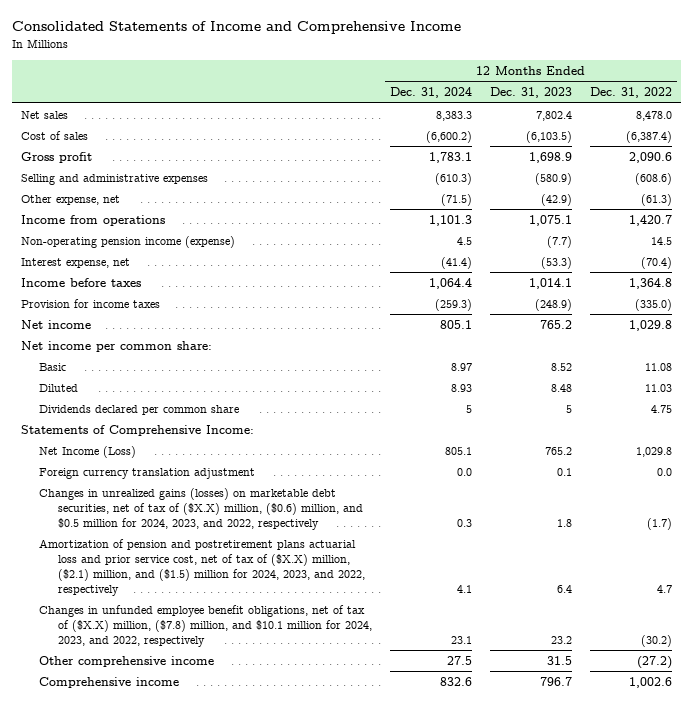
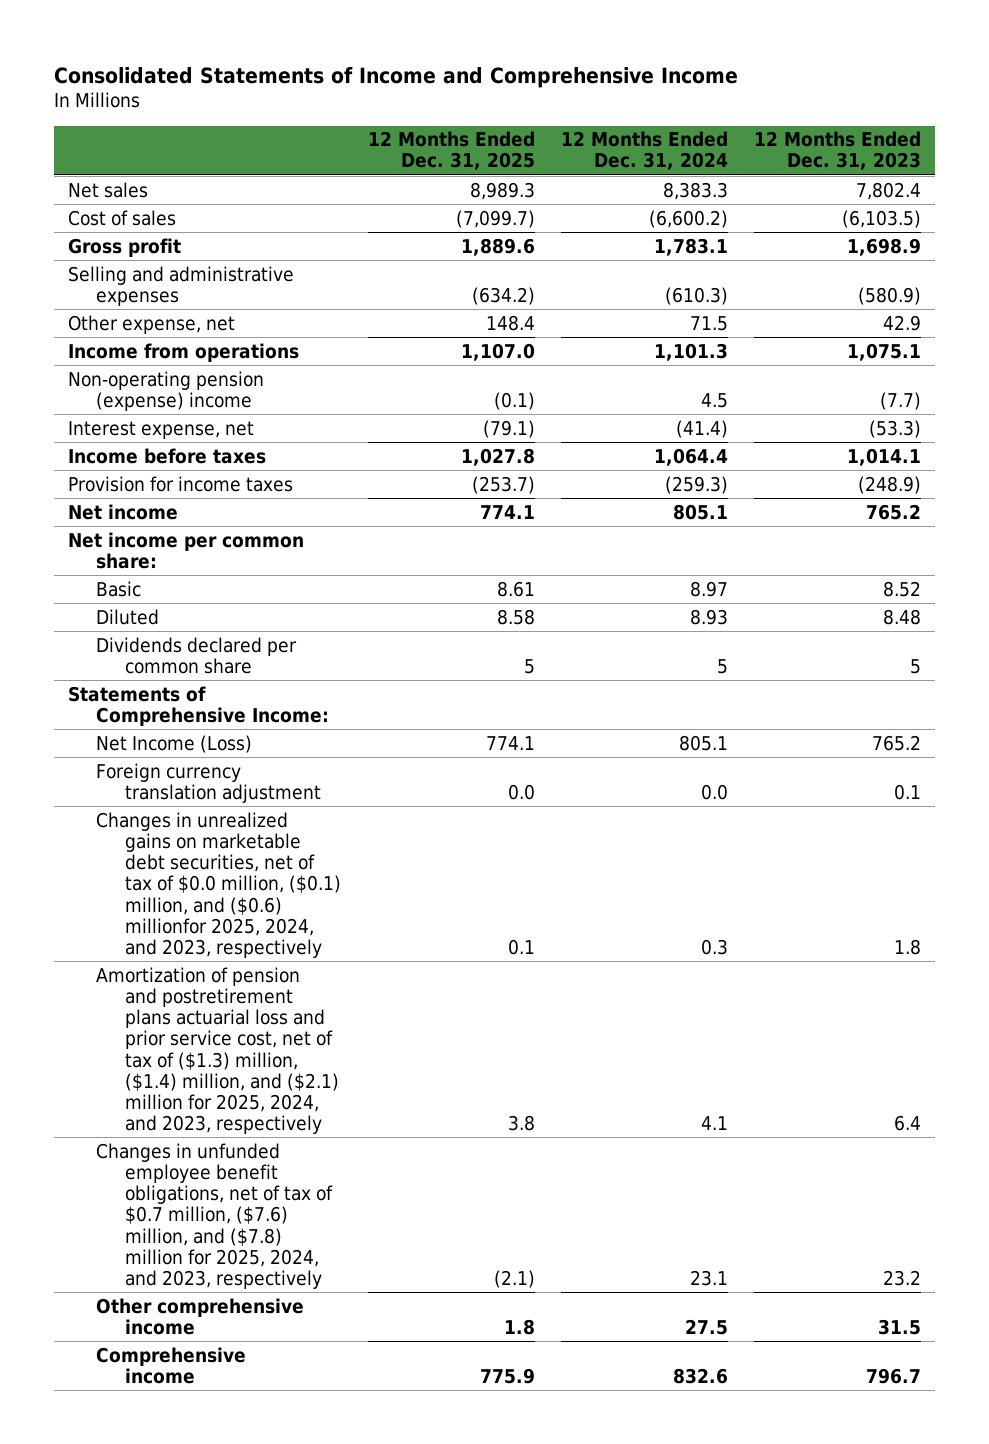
[590,87,673,99] Dec. 31, 2022 -> none
none -> [367,131,535,171] 12 Months Ended Dec. 31, 2025
[440,193,472,206] (71.5) -> [690,315,729,331] 71.5
[541,193,573,206] (42.9) -> [883,314,922,331] 42.9
[21,235,236,248] Non-operating pension income (expense) -> [67,370,264,411] Non-operating pension (expense) income
[39,487,363,530] Changes in unrealized gains (losses) on marketable debt securities, net of tax of ($X.X) million, ($0.6) million, and $0.5 million for 2024, 2023, and 2022, respectively -> [96,811,342,959] Changes in unrealized gains on marketable debt securities, net of tax of $0.0 million, ($0.1) million, and ($0.6) millionfor 2025, 2024, and 2023, respectively
[39,538,365,596] Amortization of pension and postretirement plans actuarial loss and prior service cost, net of tax of ($X.X) million, ($2.1) million, and ($1.5) million for 2024, 2023, and 2022, respectively -> [96,966,340,1135] Amortization of pension and postretirement plans actuarial loss and prior service cost, net of tax of ($1.3) million, ($1.4) million, and ($2.1) million for 2025, 2024, and 2023, respectively
[39,604,372,647] Changes in unfunded employee benefit obligations, net of tax of ($X.X) million, ($7.8) million, and $10.1 million for 2024, 2023, and 2022, respectively -> [96,1142,334,1290] Changes in unfunded employee benefit obligations, net of tax of $0.7 million, ($7.6) million, and ($7.8) million for 2025, 2024, and 2023, respectively

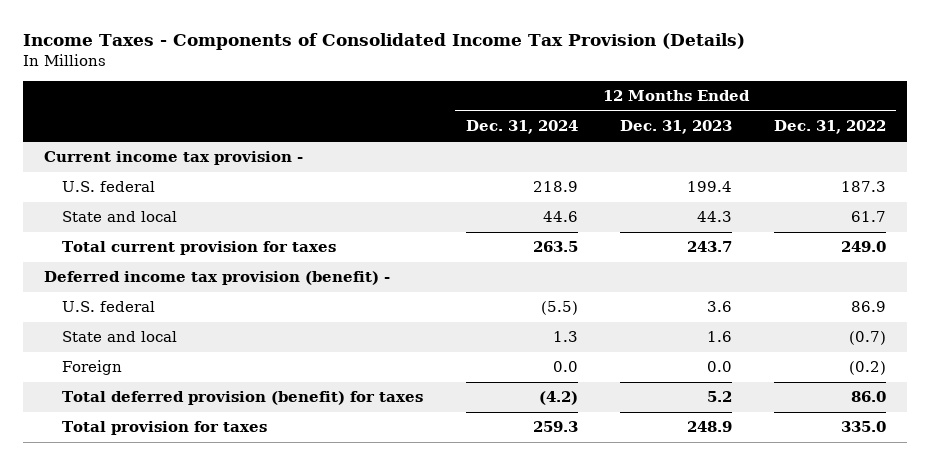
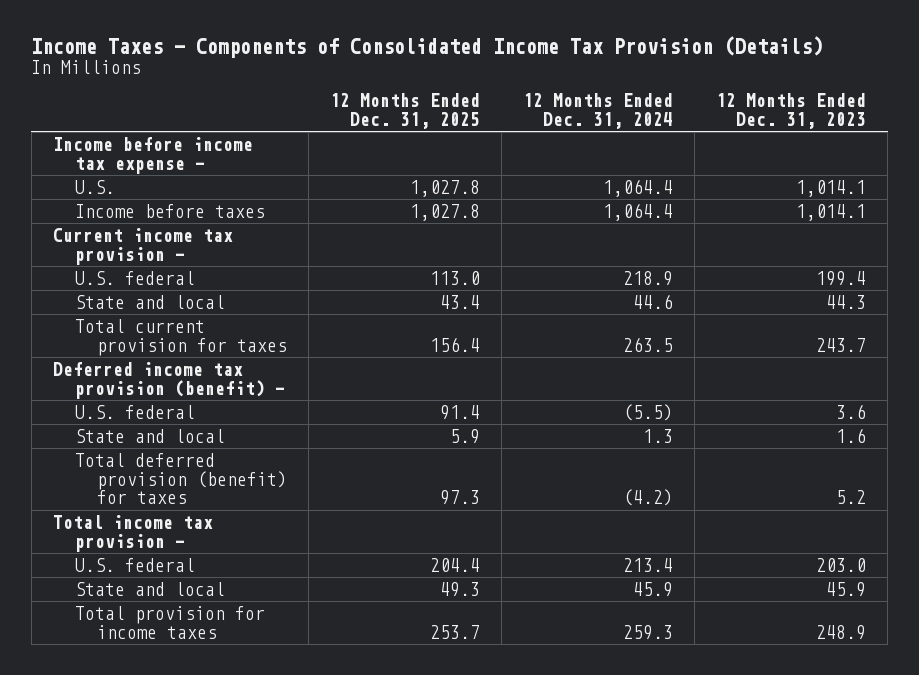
[773,120,886,135] Dec. 31, 2022 -> none
none -> [329,93,480,130] 12 Months Ended Dec. 31, 2025
none -> [52,136,253,174] Income before income tax expense -
none -> [74,179,115,194] U.S.
none -> [74,203,265,218] Income before taxes
[62,360,123,376] Foreign -> none
none -> [52,514,213,552] Total income tax provision -
none -> [74,557,195,572] U.S. federal
none -> [74,581,225,596] State and local
[62,421,268,436] Total provision for taxes -> [74,605,265,639] Total provision for income taxes

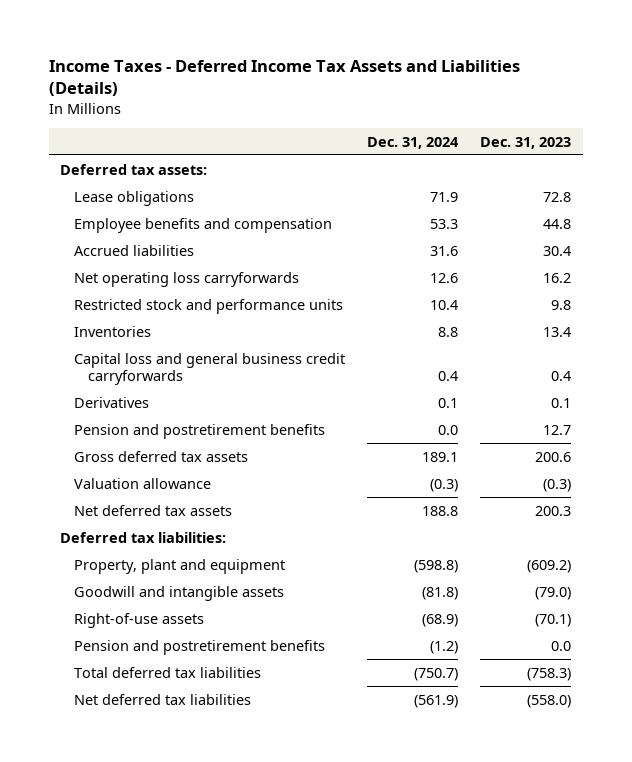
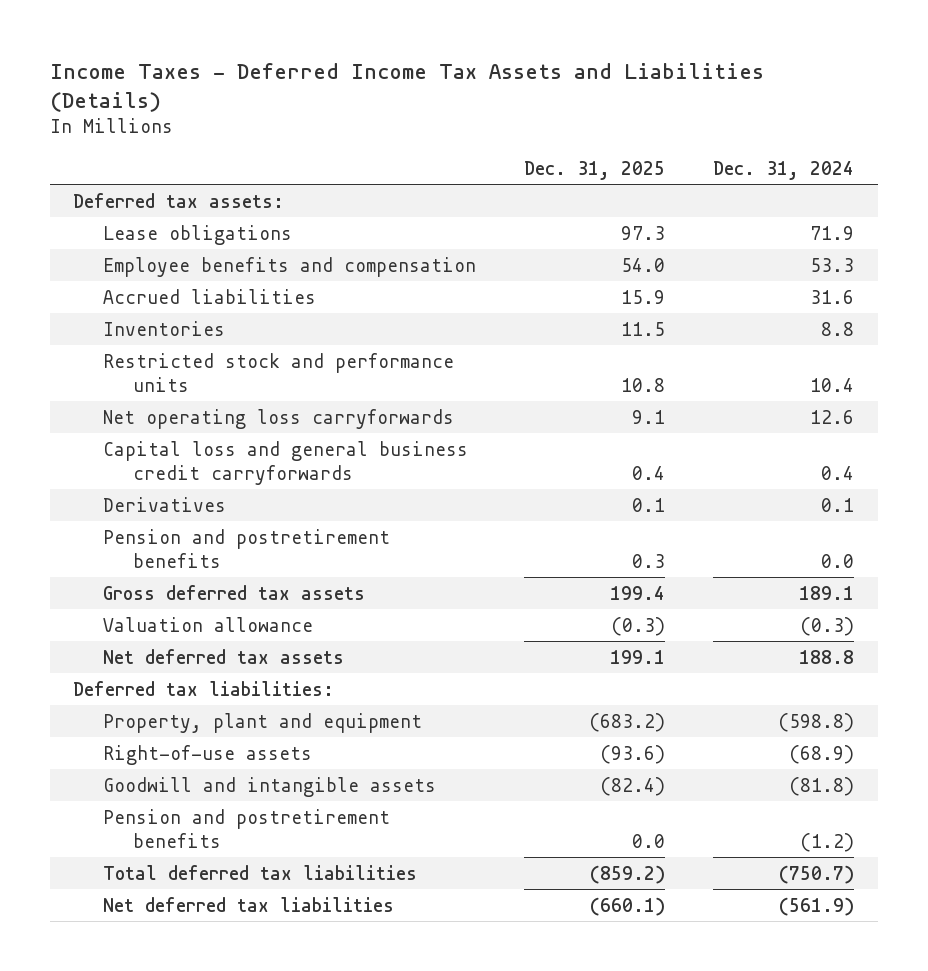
[480,136,572,149] Dec. 31, 2023 -> none
none -> [524,160,666,180] Dec. 31, 2025
[74,298,344,314] Restricted stock and performance units -> [103,352,455,392] Restricted stock and performance units
[74,271,300,287] Net operating loss carryforwards -> [103,408,455,429] Net operating loss carryforwards
[74,585,285,601] Goodwill and intangible assets -> [103,776,437,797] Goodwill and intangible assets

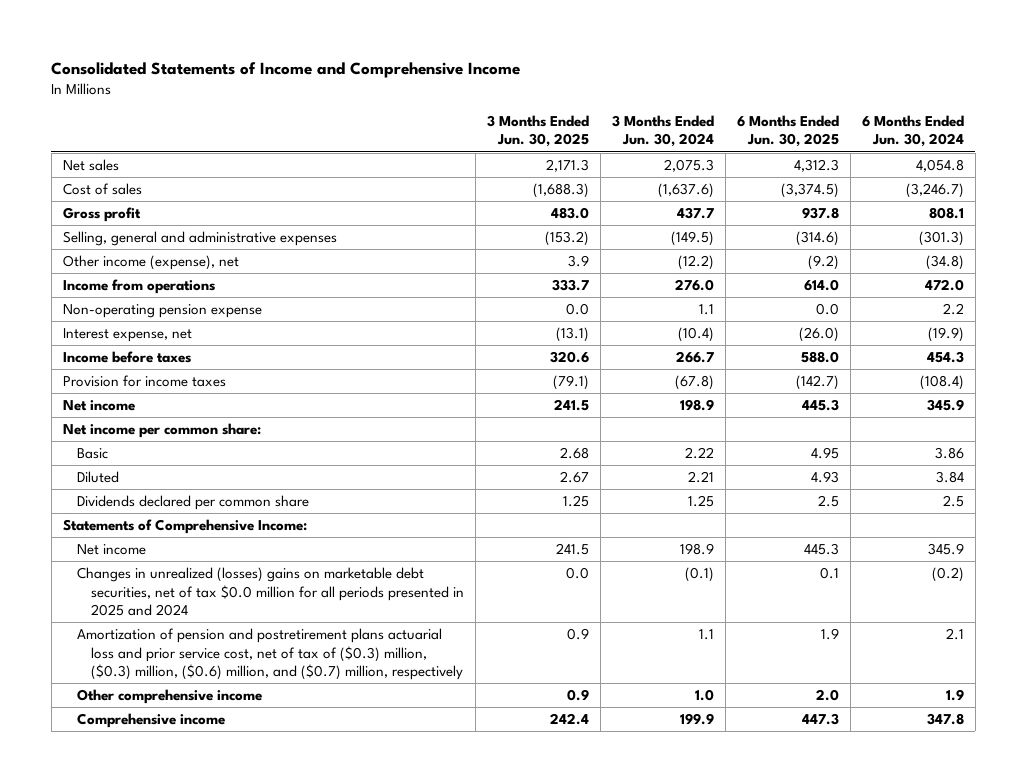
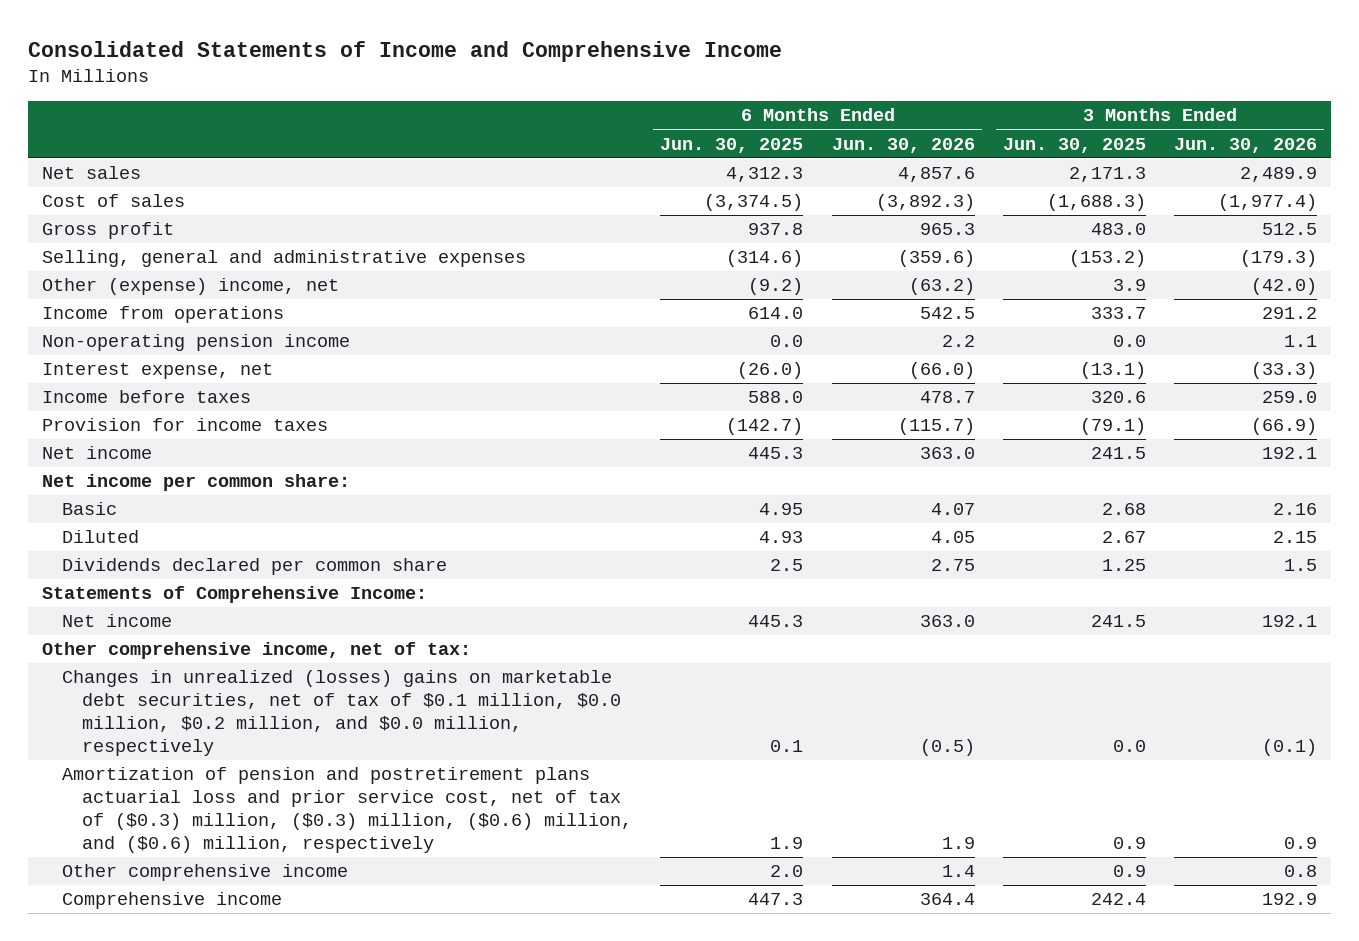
[612,114,715,148] 3 Months Ended Jun. 30, 2024 -> none
[861,114,964,148] 6 Months Ended Jun. 30, 2024 -> none
none -> [831,137,975,153] Jun. 30, 2026
none -> [1174,137,1318,153] Jun. 30, 2026
[62,254,239,270] Other income (expense), net -> [41,278,339,296] Other (expense) income, net
[62,303,262,318] Non-operating pension expense -> [41,334,350,352] Non-operating pension income
none -> [41,642,471,660] Other comprehensive income, net of tax:
[77,566,465,617] Changes in unrealized (losses) gains on marketable debt securities, net of tax $0.0 million for all periods presented in 2025 and 2024 -> [62,670,622,756] Changes in unrealized (losses) gains on marketable debt securities, net of tax of $0.1 million, $0.0 million, $0.2 million, and $0.0 million, respectively
[77,627,464,681] Amortization of pension and postretirement plans actuarial loss and prior service cost, net of tax of ($0.3) million, ($0.3) million, ($0.6) million, and ($0.7) million, respectively -> [62,767,633,853] Amortization of pension and postretirement plans actuarial loss and prior service cost, net of tax of ($0.3) million, ($0.3) million, ($0.6) million, and ($0.6) million, respectively

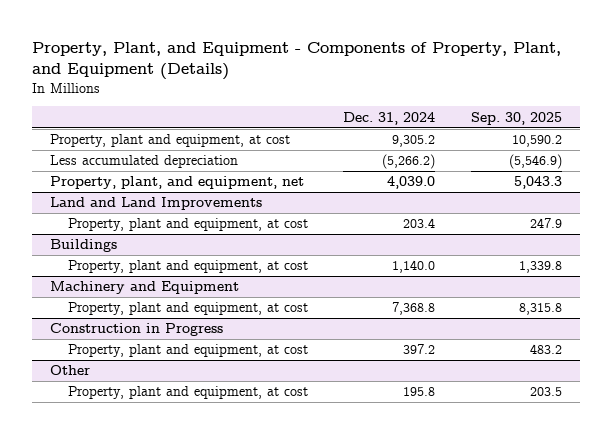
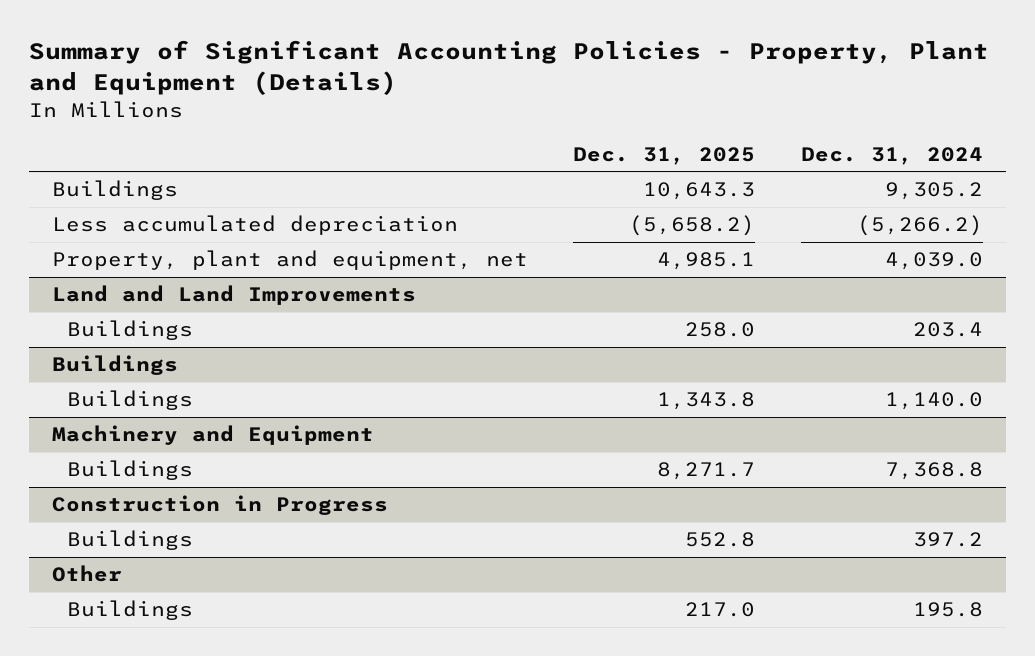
[32,42,562,81] Property, Plant, and Equipment - Components of Property, Plant, and Equipment (Details) -> [28,40,989,95] Summary of Significant Accounting Policies - Property, Plant and Equipment (Details)
[471,111,563,125] Sep. 30, 2025 -> none
none -> [573,146,756,165] Dec. 31, 2025
[50,134,291,148] Property, plant and equipment, at cost -> [51,180,178,201] Buildings
[50,176,305,190] Property, plant, and equipment, net -> [51,250,528,271] Property, plant and equipment, net
[67,218,308,232] Property, plant and equipment, at cost -> [66,320,193,341] Buildings
[67,260,308,274] Property, plant and equipment, at cost -> [66,390,193,411] Buildings
[67,302,308,316] Property, plant and equipment, at cost -> [66,460,193,481] Buildings
[67,344,308,358] Property, plant and equipment, at cost -> [66,530,193,551] Buildings
[67,386,308,400] Property, plant and equipment, at cost -> [66,600,193,621] Buildings

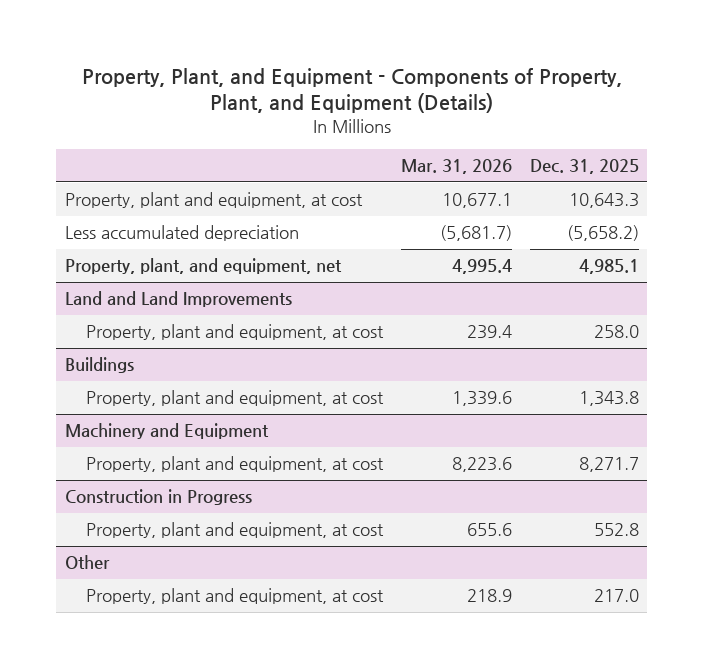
[28,40,989,95] Summary of Significant Accounting Policies - Property, Plant and Equipment (Details) -> [81,67,622,114] Property, Plant, and Equipment - Components of Property, Plant, and Equipment (Details)
[801,146,984,165] Dec. 31, 2024 -> none
none -> [400,159,512,175] Mar. 31, 2026
[51,180,178,201] Buildings -> [65,192,364,209] Property, plant and equipment, at cost
[51,250,528,271] Property, plant and equipment, net -> [65,258,343,275] Property, plant, and equipment, net
[66,320,193,341] Buildings -> [86,324,385,341] Property, plant and equipment, at cost
[66,390,193,411] Buildings -> [86,390,385,407] Property, plant and equipment, at cost
[66,460,193,481] Buildings -> [86,456,385,473] Property, plant and equipment, at cost
[66,530,193,551] Buildings -> [86,522,385,539] Property, plant and equipment, at cost
[66,600,193,621] Buildings -> [86,588,385,605] Property, plant and equipment, at cost

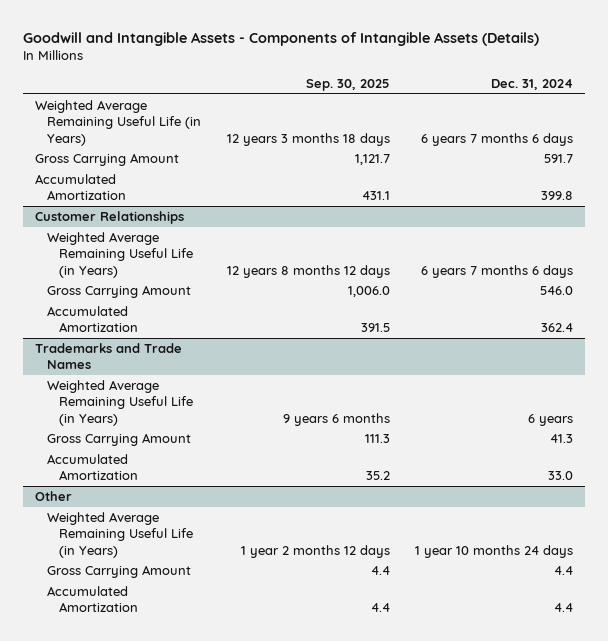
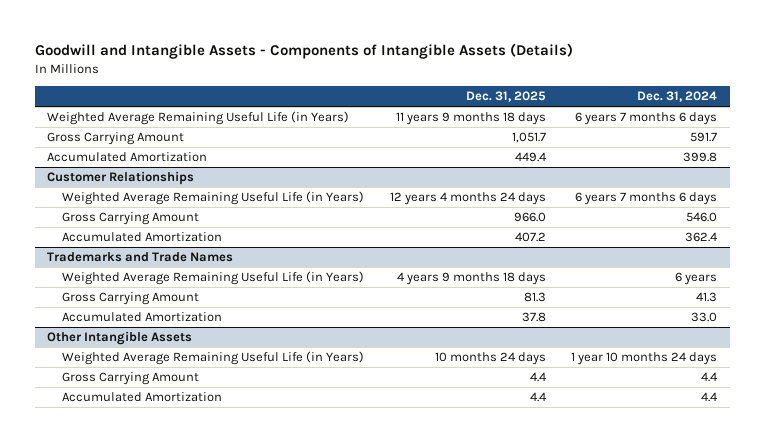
[305,78,390,91] Sep. 30, 2025 -> none
none -> [465,91,546,103] Dec. 31, 2025
[35,490,73,501] Other -> [47,331,193,346] Other Intangible Assets

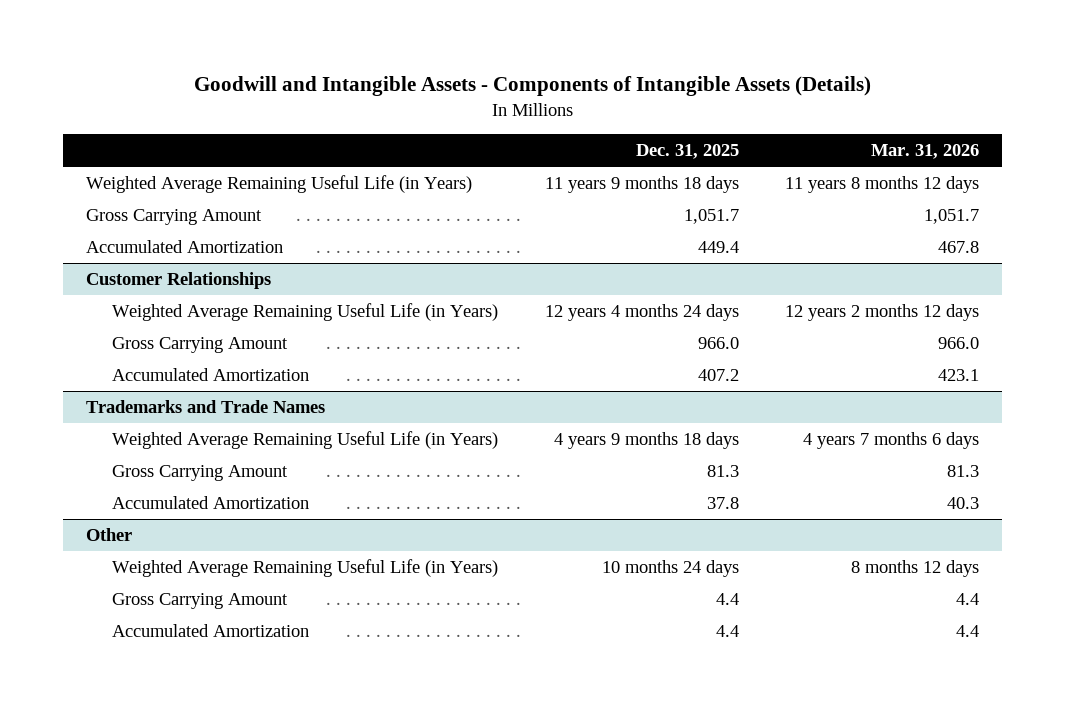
[637,91,718,103] Dec. 31, 2024 -> none
none -> [871,144,980,160] Mar. 31, 2026
[47,331,193,346] Other Intangible Assets -> [86,527,133,541] Other

